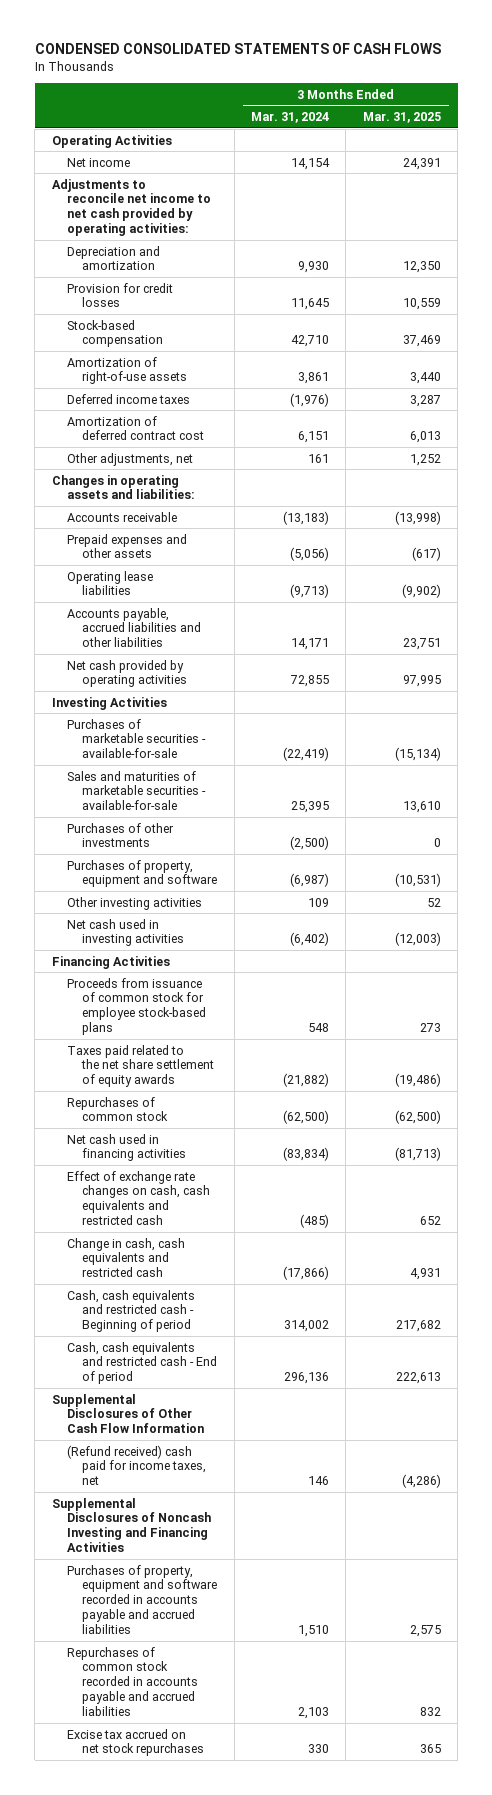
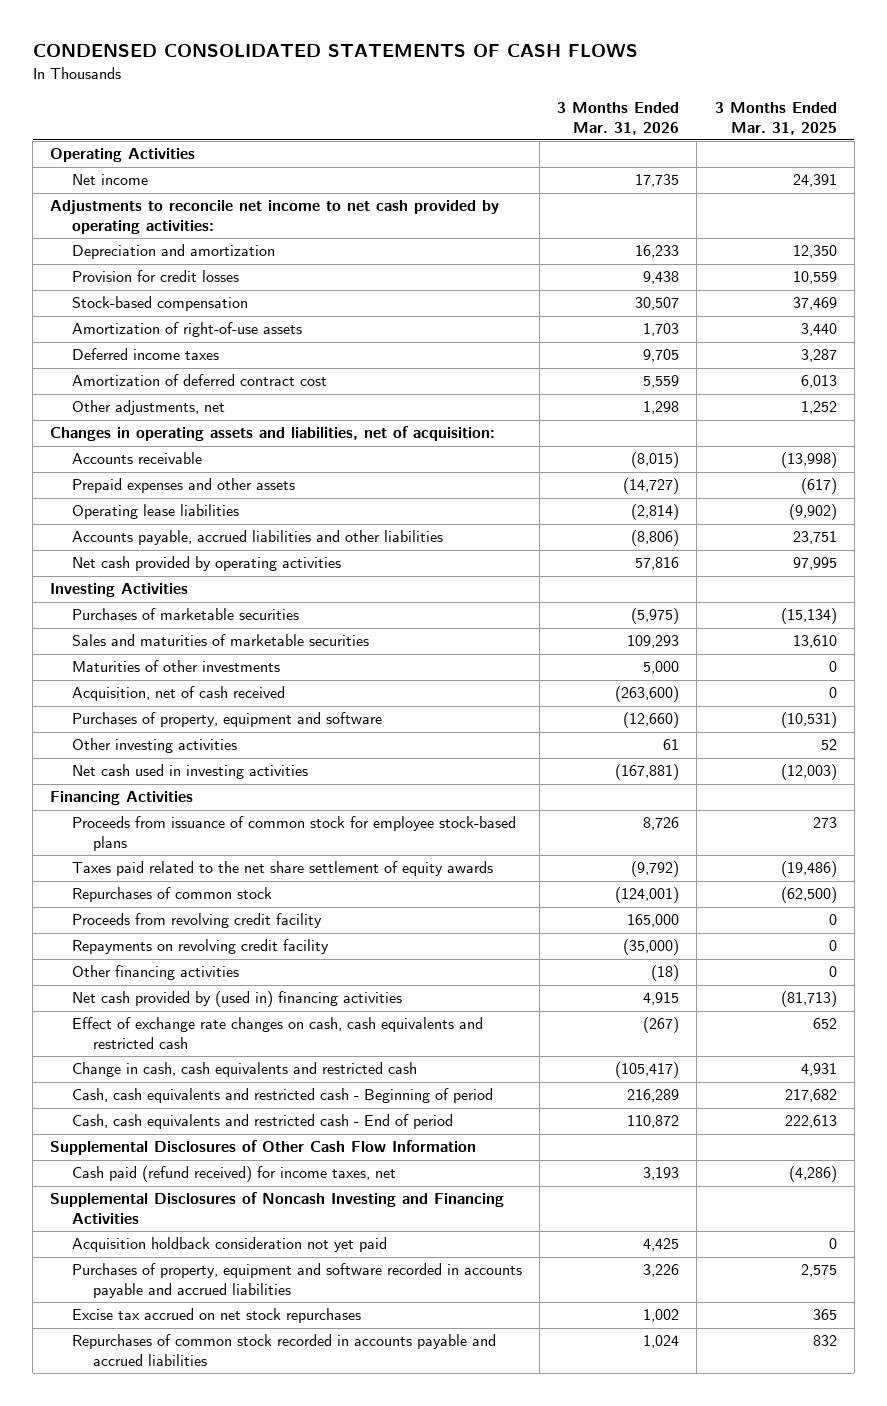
[250,112,329,124] Mar. 31, 2024 -> none
none -> [557,102,680,135] 3 Months Ended Mar. 31, 2026
[51,474,195,500] Changes in operating assets and liabilities: -> [50,426,496,442] Changes in operating assets and liabilities, net of acquisition:
[66,718,207,759] Purchases of marketable securities - available-for-sale -> [71,608,299,621] Purchases of marketable securities
[66,770,207,811] Sales and maturities of marketable securities - available-for-sale -> [71,634,369,647] Sales and maturities of marketable securities
[66,822,174,848] Purchases of other investments -> [71,660,280,673] Maturities of other investments
none -> [71,686,285,702] Acquisition, net of cash received
none -> [71,913,322,929] Proceeds from revolving credit facility
none -> [71,939,329,955] Repayments on revolving credit facility
none -> [71,965,239,981] Other financing activities
[66,1133,187,1162] Net cash used in financing activities -> [71,991,402,1008] Net cash provided by (used in) financing activities
[66,1444,207,1486] (Refund received) cash paid for income taxes, net -> [71,1166,396,1183] Cash paid (refund received) for income taxes, net
none -> [71,1237,387,1253] Acquisition holdback consideration not yet paid
[66,1646,199,1716] Repurchases of common stock recorded in accounts payable and accrued liabilities -> [71,1334,496,1366] Repurchases of common stock recorded in accounts payable and accrued liabilities

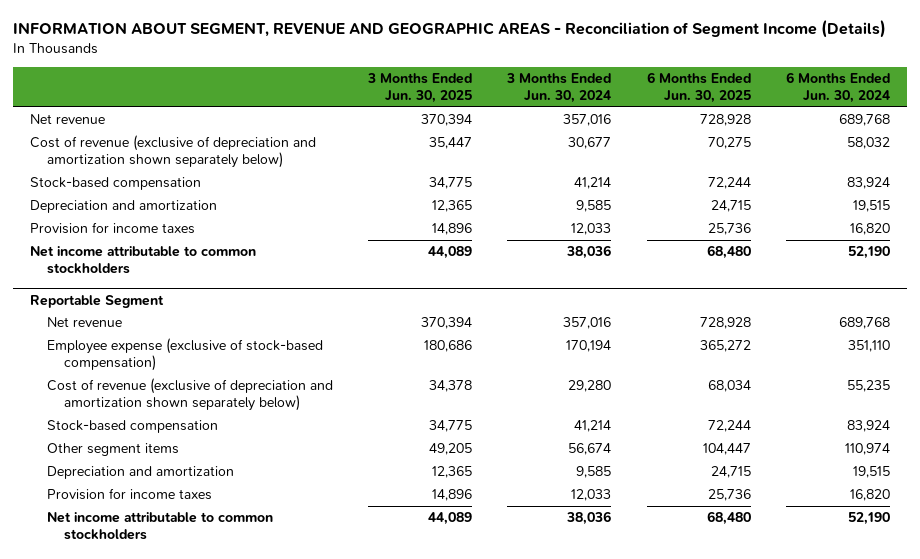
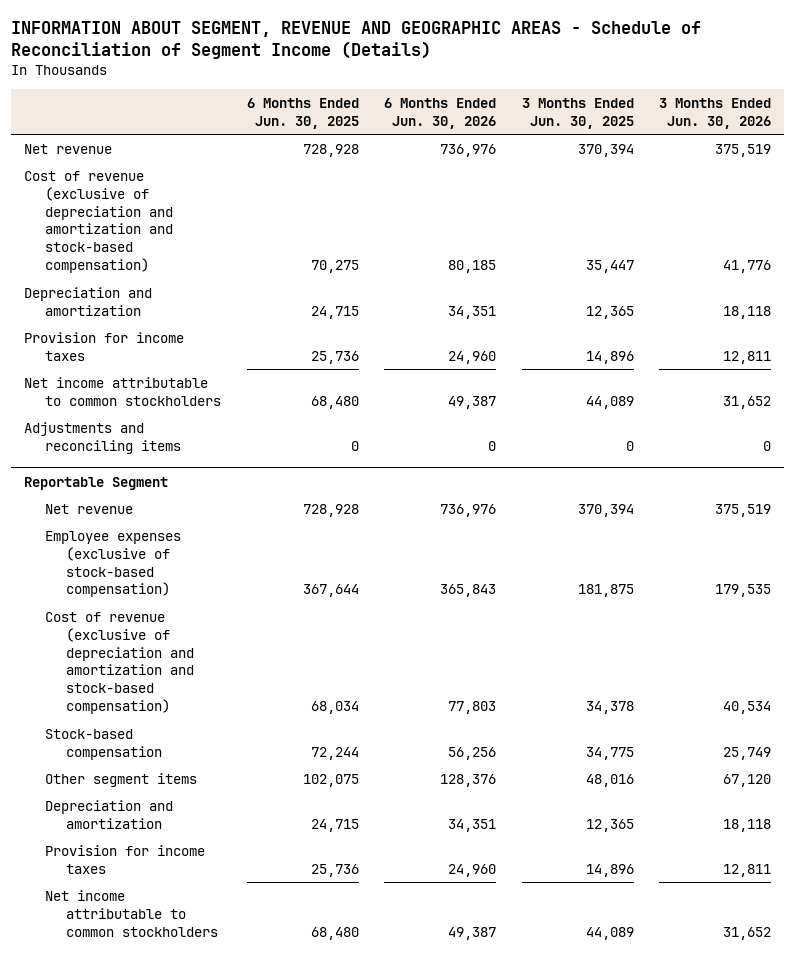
[12,20,886,39] INFORMATION ABOUT SEGMENT, REVENUE AND GEOGRAPHIC AREAS - Reconciliation of Segment Income (Details) -> [11,20,702,59] INFORMATION ABOUT SEGMENT, REVENUE AND GEOGRAPHIC AREAS - Schedule of Reconciliation of Segment Income (Details)
[506,73,612,104] 3 Months Ended Jun. 30, 2024 -> none
[785,72,890,104] 6 Months Ended Jun. 30, 2024 -> none
none -> [384,97,497,129] 6 Months Ended Jun. 30, 2026
none -> [659,97,772,129] 3 Months Ended Jun. 30, 2026
[30,177,202,191] Stock-based compensation -> none
[30,135,317,168] Cost of revenue (exclusive of depreciation and amortization shown separately below) -> [24,170,174,274] Cost of revenue (exclusive of depreciation and amortization and stock-based compensation)
none -> [24,421,182,454] Adjustments and reconciling items
[47,338,324,371] Employee expense (exclusive of stock-based compensation) -> [45,530,182,598] Employee expenses (exclusive of stock-based compensation)
[424,340,473,353] 180,686 -> [577,584,634,598] 181,875
[699,340,751,353] 365,272 -> [302,584,359,598] 367,644
[47,378,334,411] Cost of revenue (exclusive of depreciation and amortization shown separately below) -> [45,611,195,715] Cost of revenue (exclusive of depreciation and amortization and stock-based compensation)
[429,443,473,456] 49,205 -> [585,773,634,787] 48,016
[702,443,751,456] 104,447 -> [302,773,359,787] 102,075

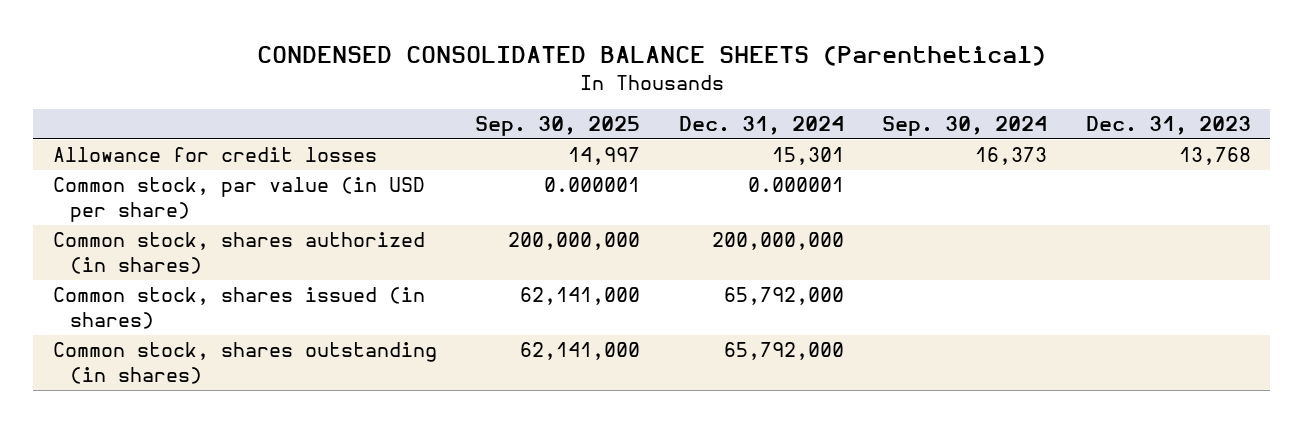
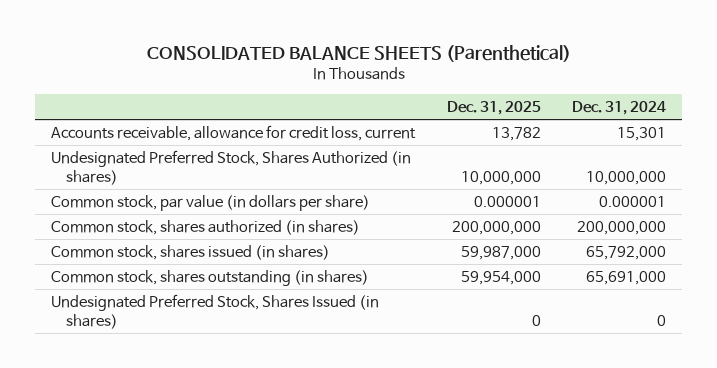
[256,46,1046,67] CONDENSED CONSOLIDATED BALANCE SHEETS (Parenthetical) -> [146,44,571,62] CONSOLIDATED BALANCE SHEETS (Parenthetical)
[475,116,641,137] Sep. 30, 2025 -> none
[882,116,1048,137] Sep. 30, 2024 -> none
[1085,116,1251,136] Dec. 31, 2023 -> none
none -> [446,101,541,116] Dec. 31, 2025
[52,147,377,163] Allowance for credit losses -> [51,124,417,141] Accounts receivable, allowance for credit loss, current
none -> [51,149,412,185] Undesignated Preferred Stock, Shares Authorized (in shares)
[52,177,425,222] Common stock, par value (in USD per share) -> [51,194,371,211] Common stock, par value (in dollars per share)
[723,342,844,361] 65,792,000 -> [586,270,667,285] 65,691,000
none -> [51,293,380,329] Undesignated Preferred Stock, Shares Issued (in shares)

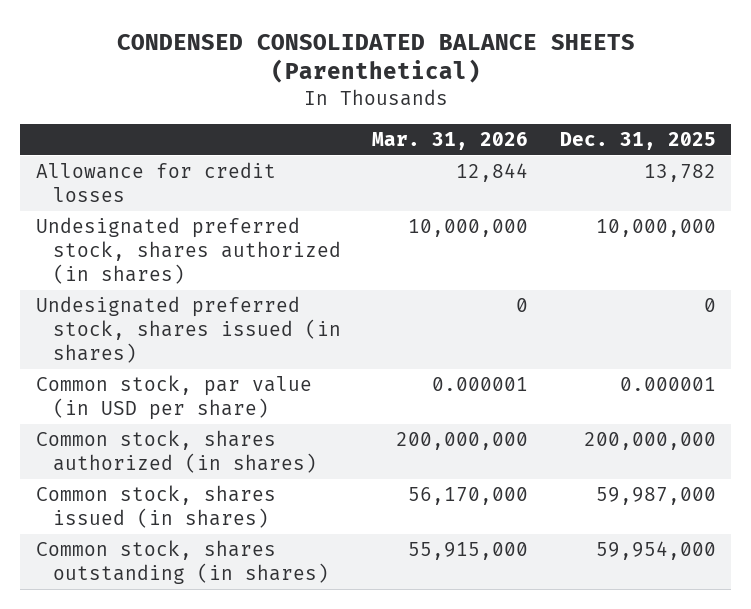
[146,44,571,62] CONSOLIDATED BALANCE SHEETS (Parenthetical) -> [116,33,635,84] CONDENSED CONSOLIDATED BALANCE SHEETS (Parenthetical)
[572,101,667,116] Dec. 31, 2024 -> none
none -> [372,132,529,151] Mar. 31, 2026
[51,124,417,141] Accounts receivable, allowance for credit loss, current -> [35,162,276,203] Allowance for credit losses
[51,149,412,185] Undesignated Preferred Stock, Shares Authorized (in shares) -> [35,217,341,285] Undesignated preferred stock, shares authorized (in shares)
none -> [35,296,341,364] Undesignated preferred stock, shares issued (in shares)
[51,194,371,211] Common stock, par value (in dollars per share) -> [35,375,312,421] Common stock, par value (in USD per share)
[51,293,380,329] Undesignated Preferred Stock, Shares Issued (in shares) -> none

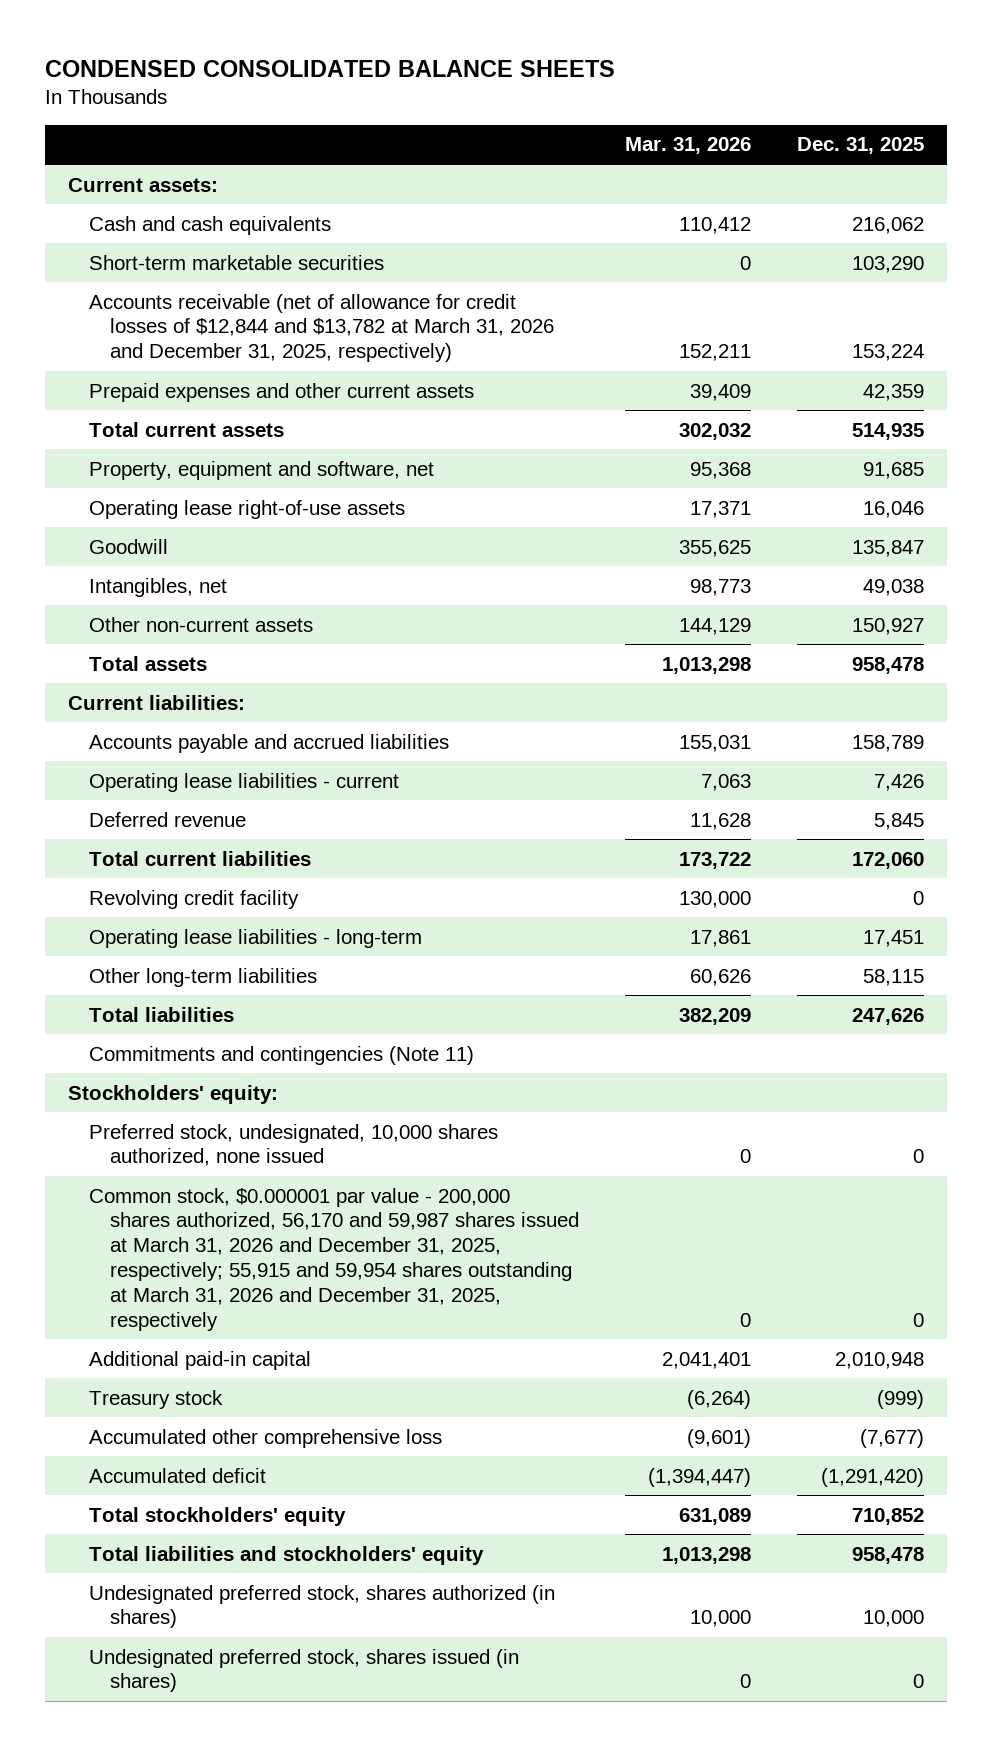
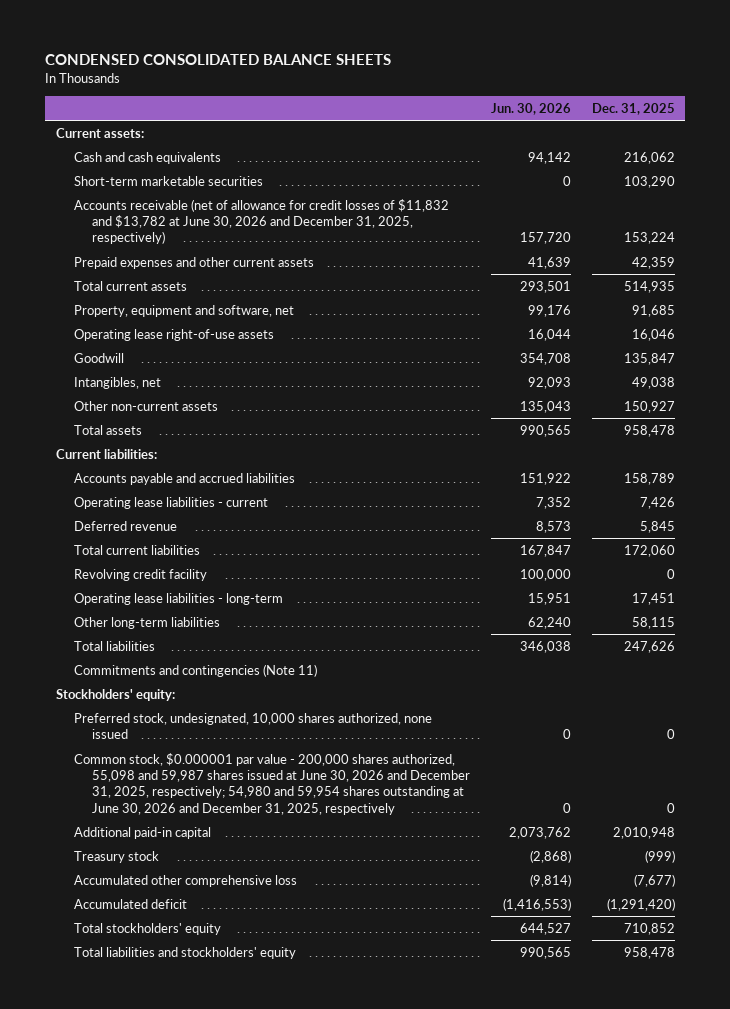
[625,137,752,155] Mar. 31, 2026 -> none
none -> [490,102,571,115] Jun. 30, 2026
[89,293,555,363] Accounts receivable (net of allowance for credit losses of $12,844 and $13,782 at March 31, 2026 and December 31, 2025, respectively) -> [73,198,449,245] Accounts receivable (net of allowance for credit losses of $11,832 and $13,782 at June 30, 2026 and December 31, 2025, respectively)
[89,1187,580,1331] Common stock, $0.000001 par value - 200,000 shares authorized, 56,170 and 59,987 shares issued at March 31, 2026 and December 31, 2025, respectively; 55,915 and 59,954 shares outstanding at March 31, 2026 and December 31, 2025, respectively -> [73,752,470,815] Common stock, $0.000001 par value - 200,000 shares authorized, 55,098 and 59,987 shares issued at June 30, 2026 and December 31, 2025, respectively; 54,980 and 59,954 shares outstanding at June 30, 2026 and December 31, 2025, respectively
[89,1584,556,1629] Undesignated preferred stock, shares authorized (in shares) -> none
[89,1648,520,1693] Undesignated preferred stock, shares issued (in shares) -> none

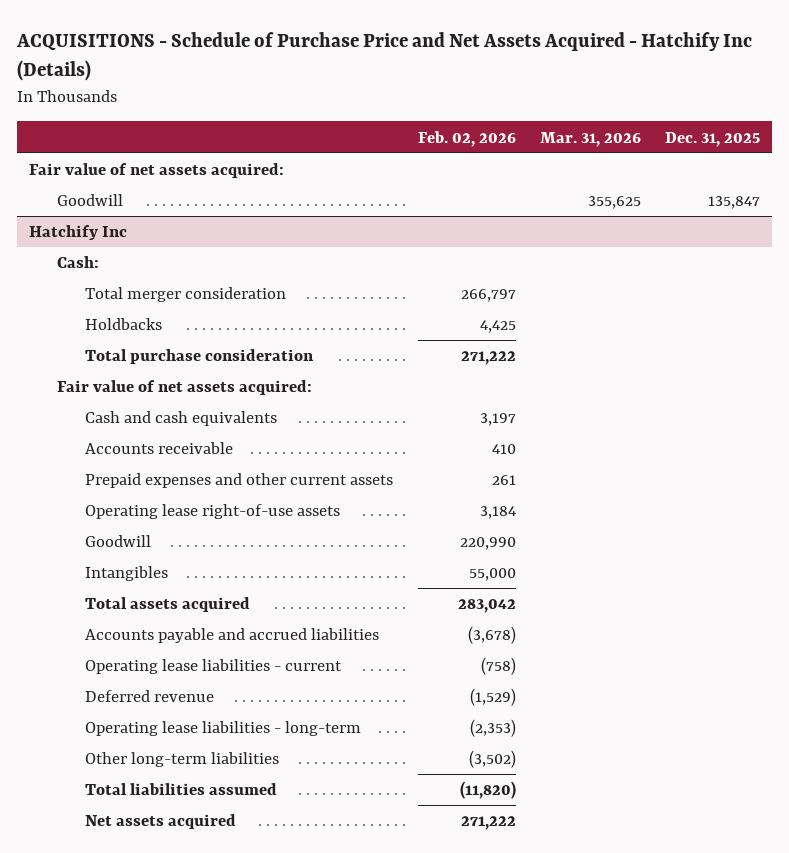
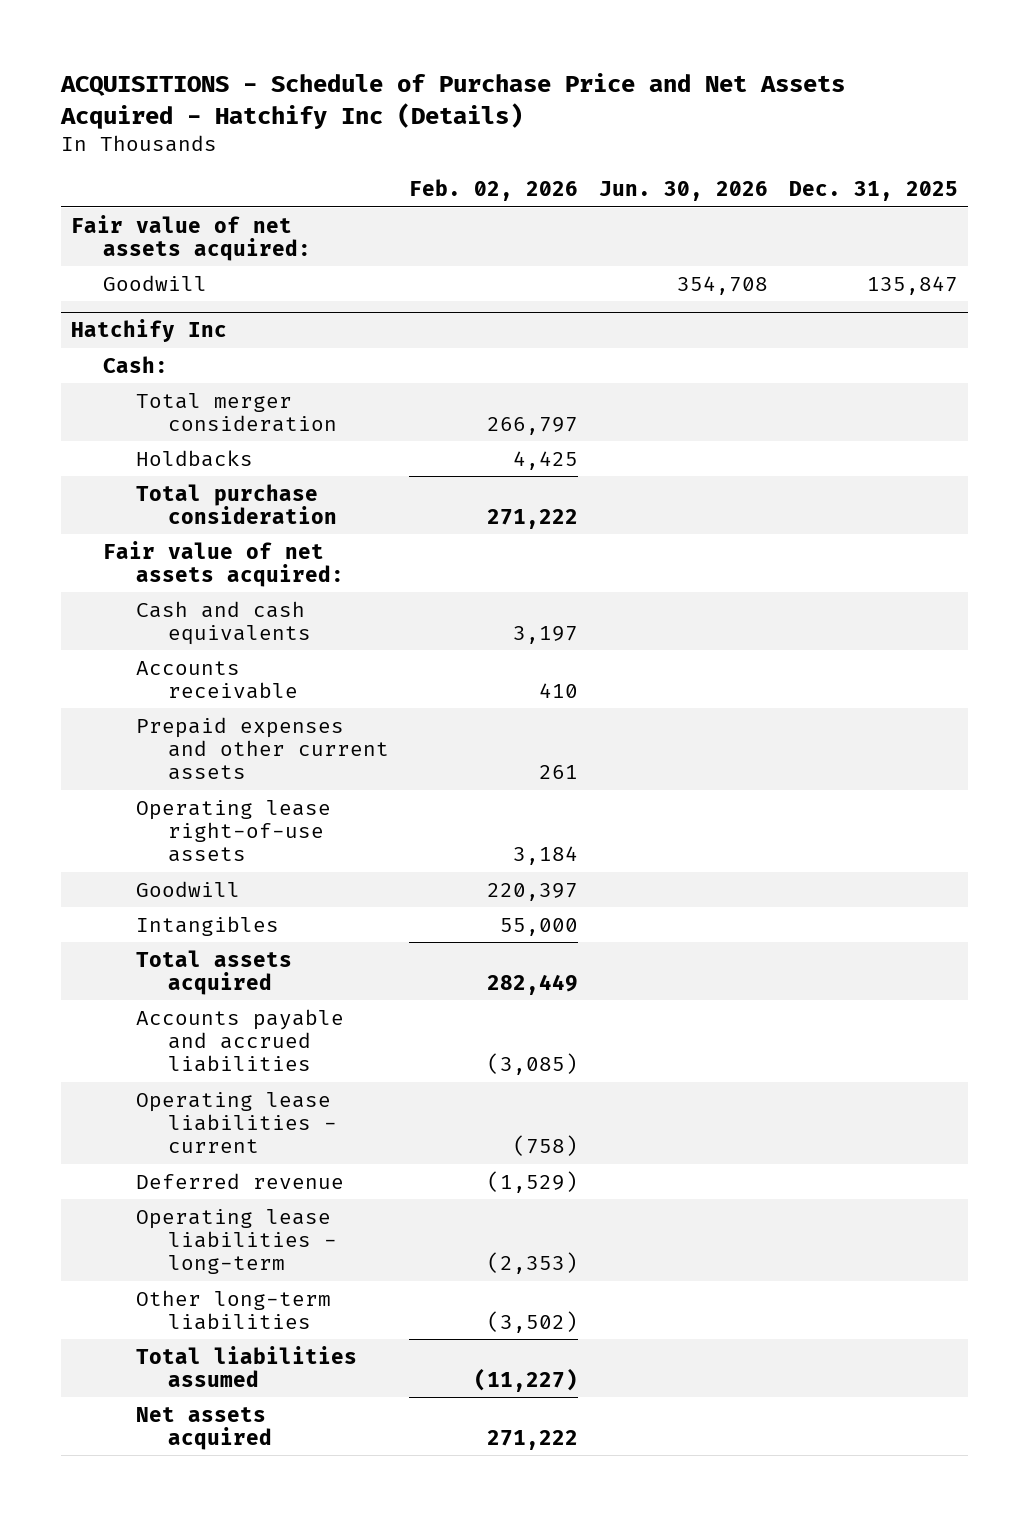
[539,131,641,147] Mar. 31, 2026 -> none
none -> [598,181,768,202] Jun. 30, 2026
[459,537,516,551] 220,990 -> [487,882,579,901] 220,397
[457,599,516,614] 283,042 -> [487,974,579,996] 282,449
[467,626,516,645] (3,678) -> [487,1053,579,1076] (3,085)
[459,781,516,800] (11,820) -> [474,1368,579,1393] (11,227)

